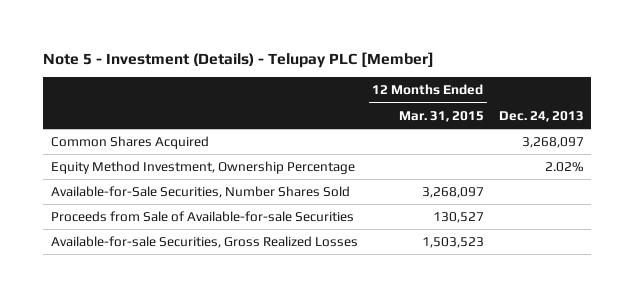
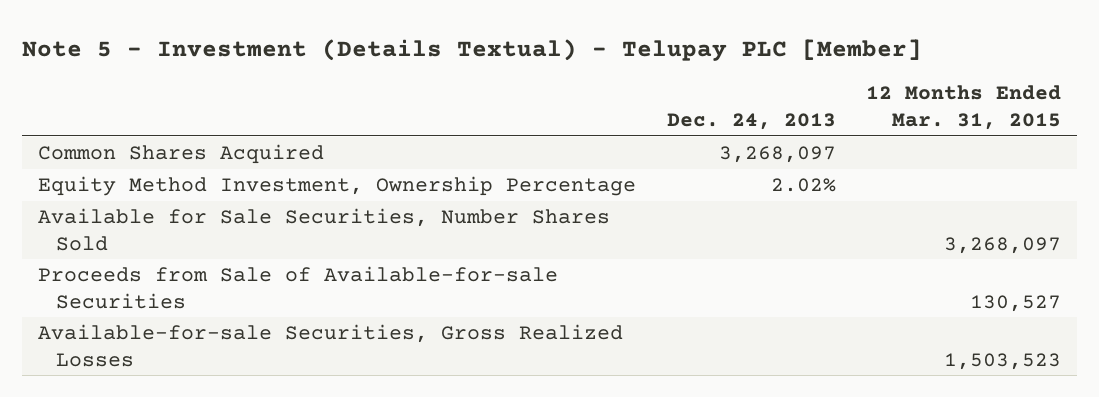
[43,51,435,68] Note 5 - Investment (Details) - Telupay PLC [Member] -> [22,38,923,61] Note 5 - Investment (Details Textual) - Telupay PLC [Member]
[50,186,350,199] Available-for-Sale Securities, Number Shares Sold -> [37,208,610,251] Available for Sale Securities, Number Shares Sold

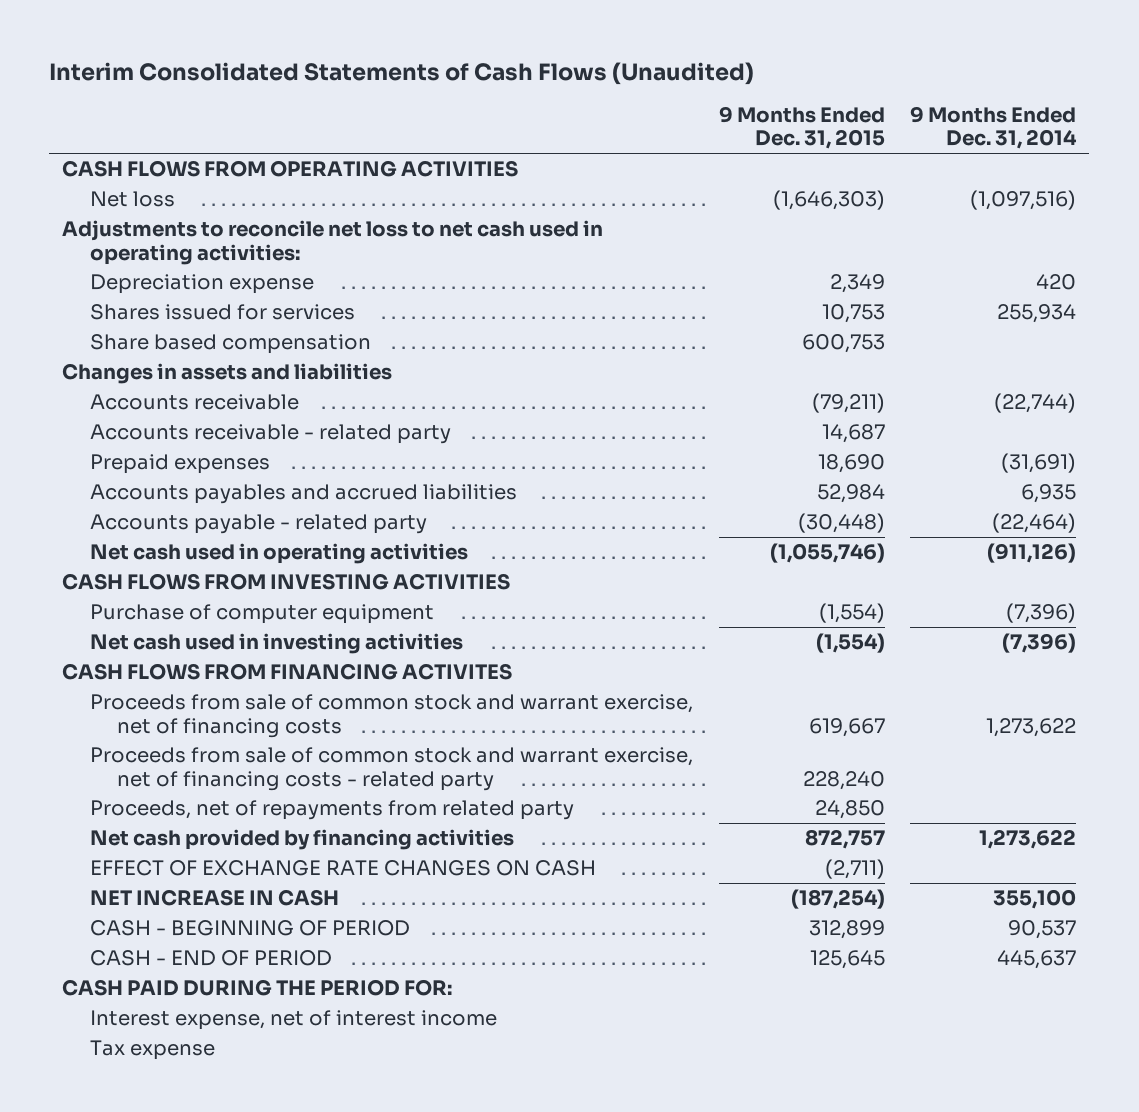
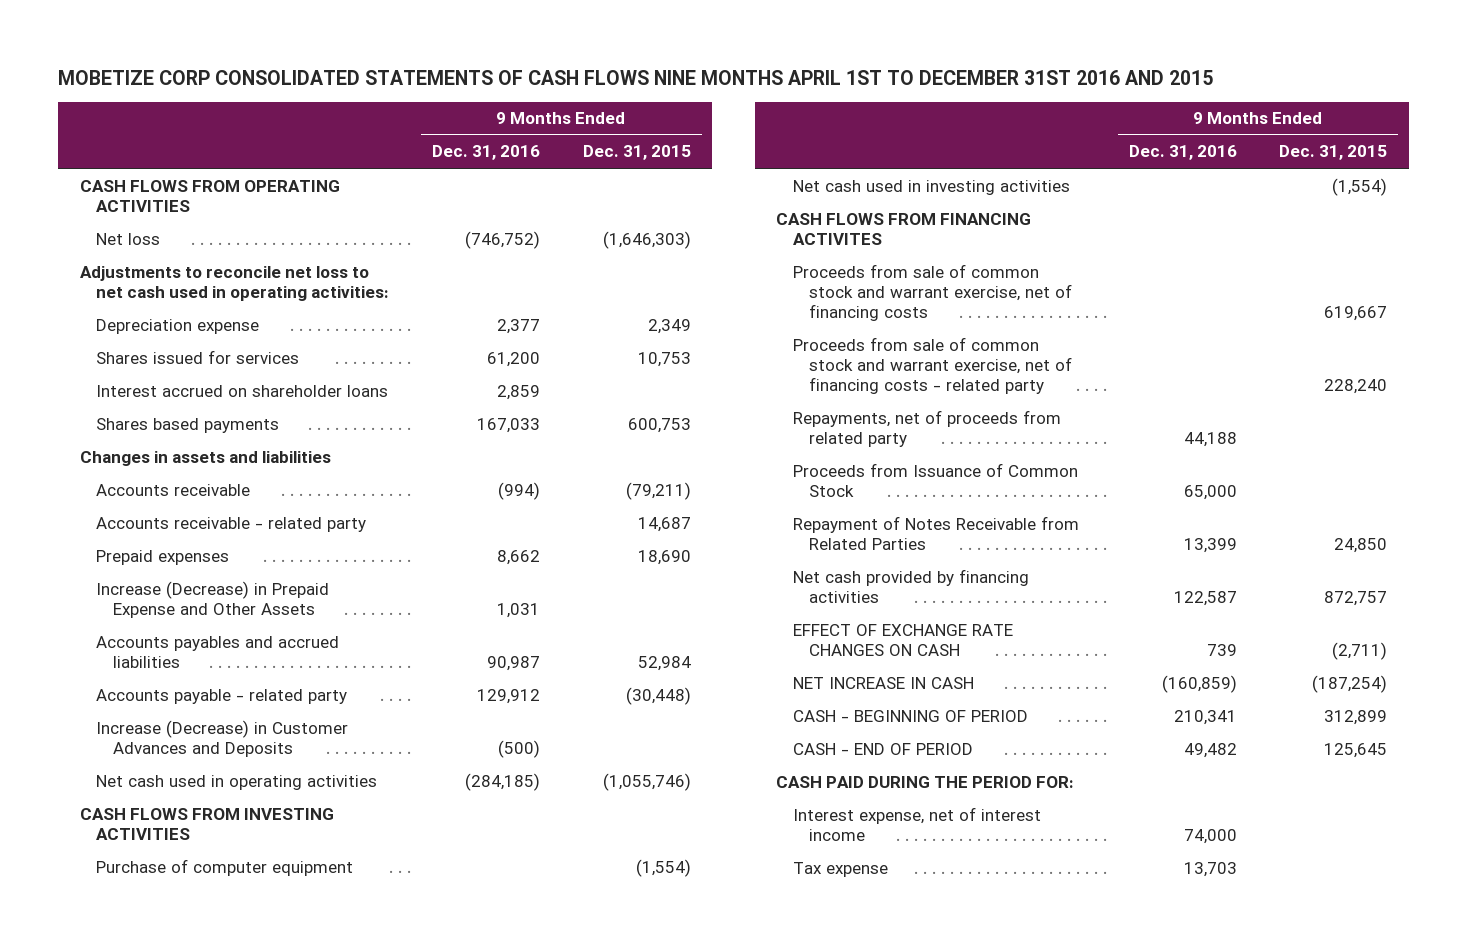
[49,61,755,85] Interim Consolidated Statements of Cash Flows (Unaudited) -> [58,69,1214,85] MOBETIZE CORP CONSOLIDATED STATEMENTS OF CASH FLOWS NINE MONTHS APRIL 1ST TO DECEMBER 31ST 2016 AND 2015
[910,106,1078,150] 9 Months Ended Dec. 31, 2014 -> none
none -> [432,145,541,161] Dec. 31, 2016
none -> [96,384,389,397] Interest accrued on shareholder loans
[89,334,371,355] Share based compensation -> [96,417,280,433] Shares based payments
none -> [96,580,330,618] Increase (Decrease) in Prepaid Expense and Other Assets
none -> [96,719,349,757] Increase (Decrease) in Customer Advances and Deposits
none -> [792,409,1061,447] Repayments, net of proceeds from related party
none -> [792,462,1078,497] Proceeds from Issuance of Common Stock
[89,800,574,821] Proceeds, net of repayments from related party -> [792,515,1079,550] Repayment of Notes Receivable from Related Parties

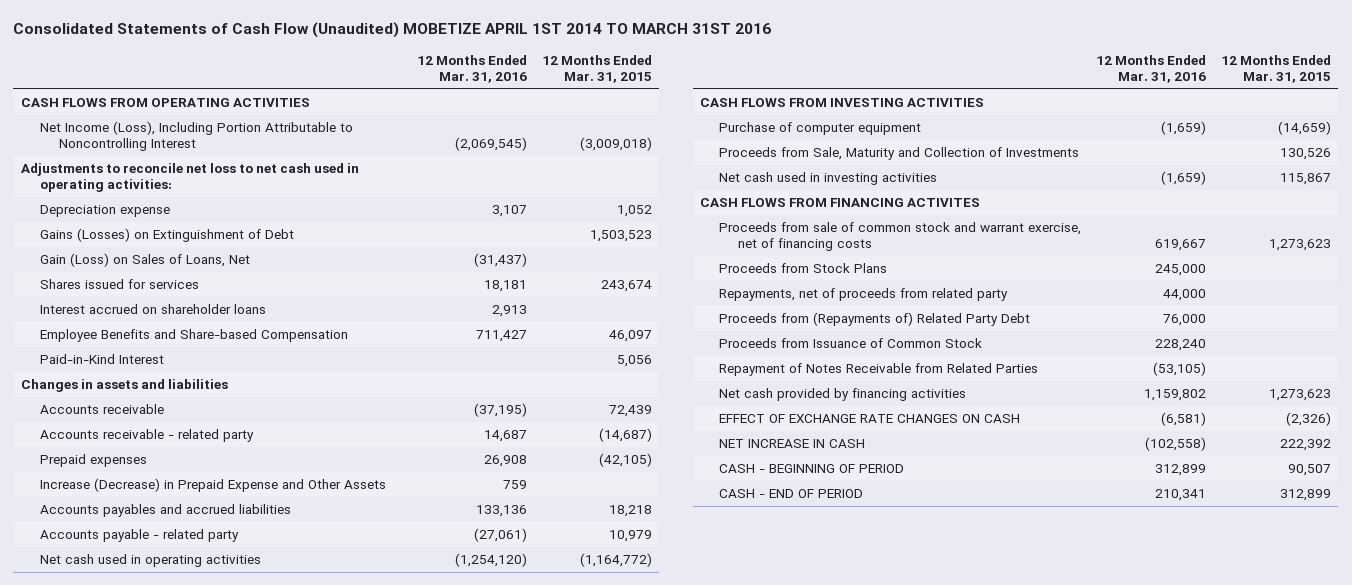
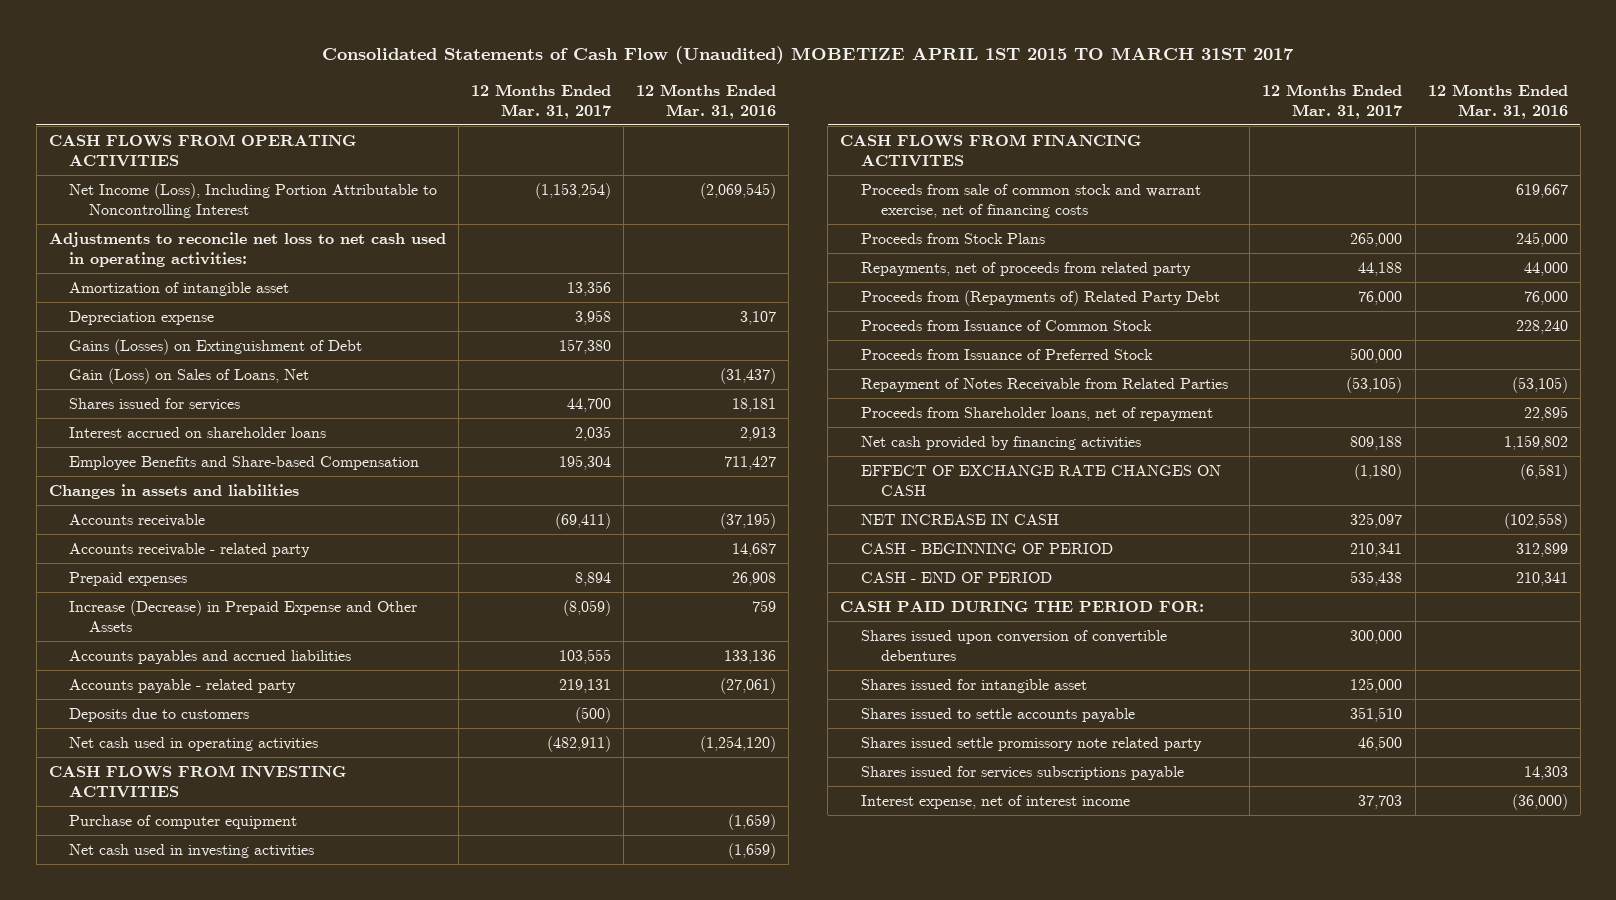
[13,22,772,39] Consolidated Statements of Cash Flow (Unaudited) MOBETIZE APRIL 1ST 2014 TO MARCH 31ST 2016 -> [322,46,1295,65] Consolidated Statements of Cash Flow (Unaudited) MOBETIZE APRIL 1ST 2015 TO MARCH 31ST 2017
[541,54,652,83] 12 Months Ended Mar. 31, 2015 -> none
none -> [470,83,611,119] 12 Months Ended Mar. 31, 2017
none -> [69,282,290,297] Amortization of intangible asset
[39,354,164,365] Paid-in-Kind Interest -> none
none -> [69,708,250,723] Deposits due to customers
[719,147,1080,161] Proceeds from Sale, Maturity and Collection of Investments -> none
none -> [860,349,1153,361] Proceeds from Issuance of Preferred Stock
none -> [860,407,1213,422] Proceeds from Shareholder loans, net of repayment
none -> [840,601,1205,613] CASH PAID DURING THE PERIOD FOR:
none -> [860,630,1167,661] Shares issued upon conversion of convertible debentures
none -> [860,679,1087,694] Shares issued for intangible asset
none -> [860,708,1135,723] Shares issued to settle accounts payable
none -> [860,737,1202,752] Shares issued settle promissory note related party
none -> [860,766,1184,781] Shares issued for services subscriptions payable
none -> [860,795,1130,810] Interest expense, net of interest income

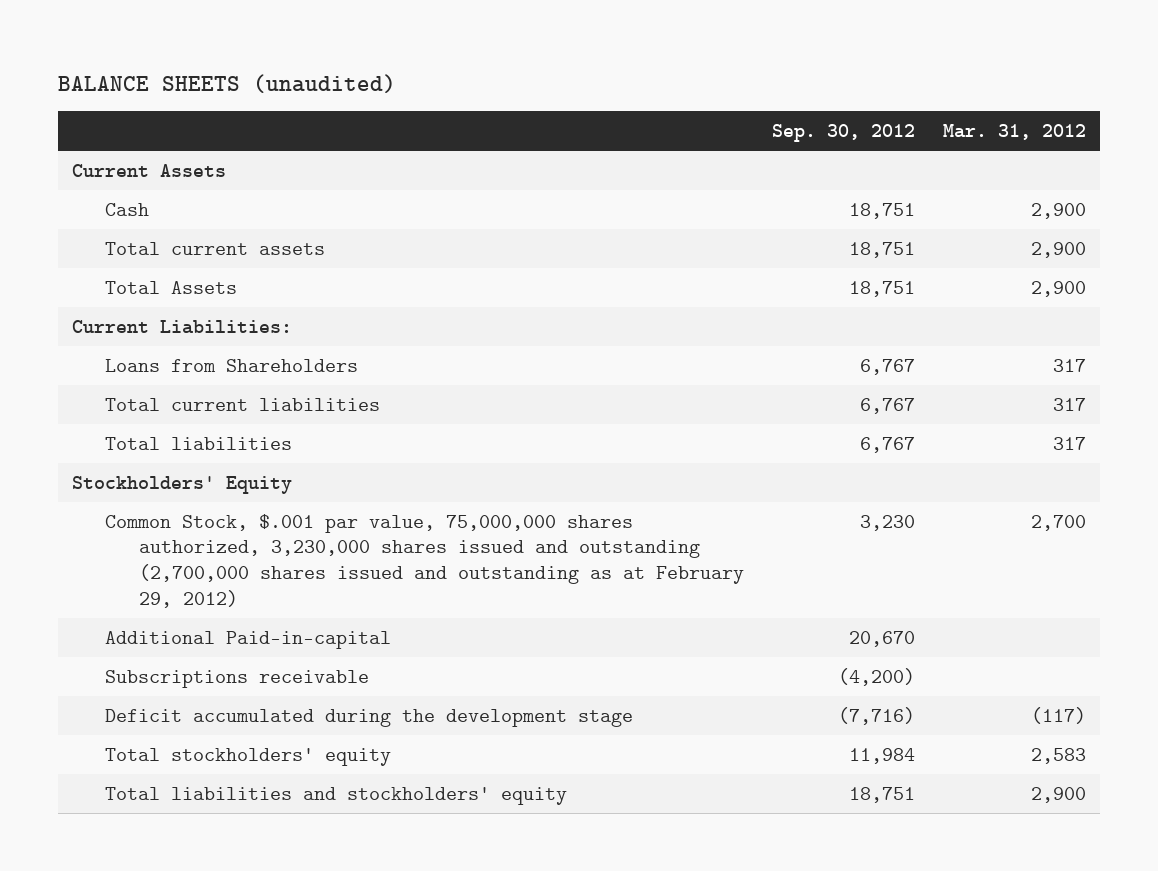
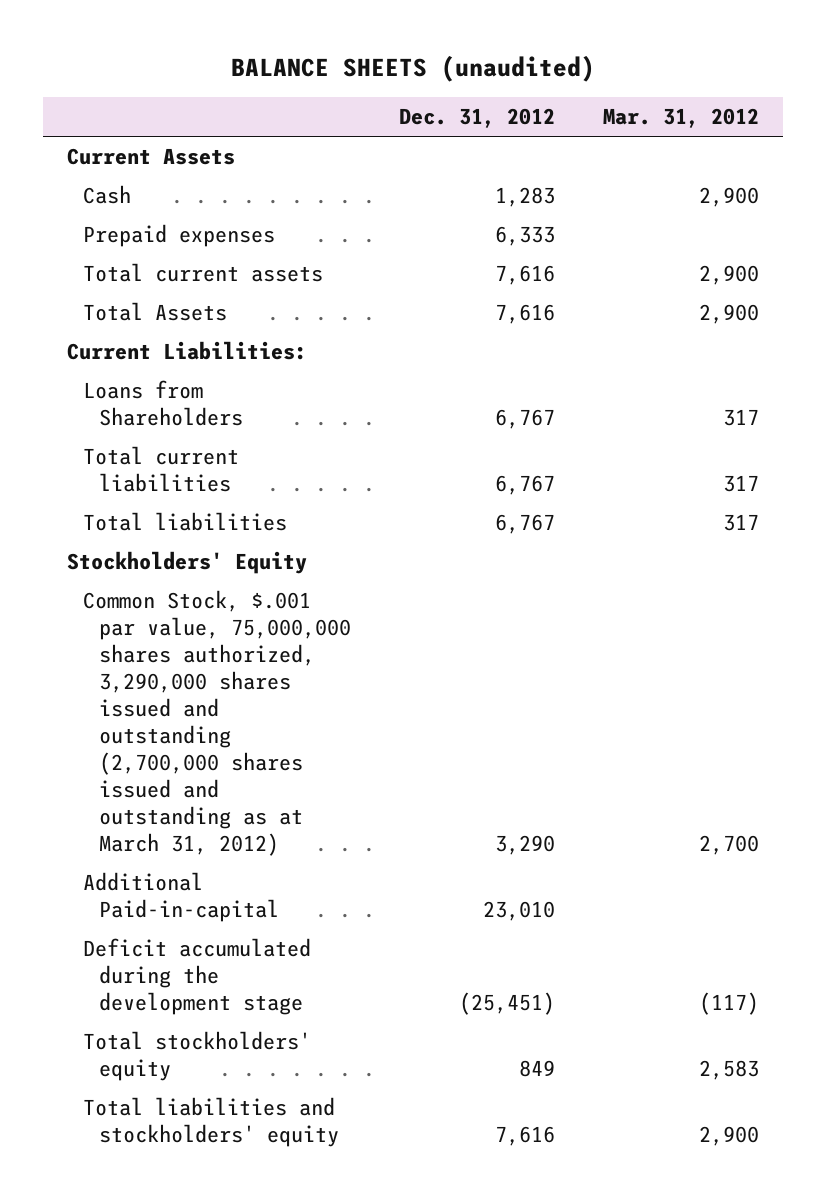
[771,124,915,143] Sep. 30, 2012 -> none
none -> [398,108,555,129] Dec. 31, 2012
none -> [82,223,275,247] Prepaid expenses
[105,513,744,608] Common Stock, $.001 par value, 75,000,000 shares authorized, 3,230,000 shares issued and outstanding (2,700,000 shares issued and outstanding as at February 29, 2012) -> [82,589,351,856] Common Stock, $.001 par value, 75,000,000 shares authorized, 3,290,000 shares issued and outstanding (2,700,000 shares issued and outstanding as at March 31, 2012)
[105,669,370,688] Subscriptions receivable -> none

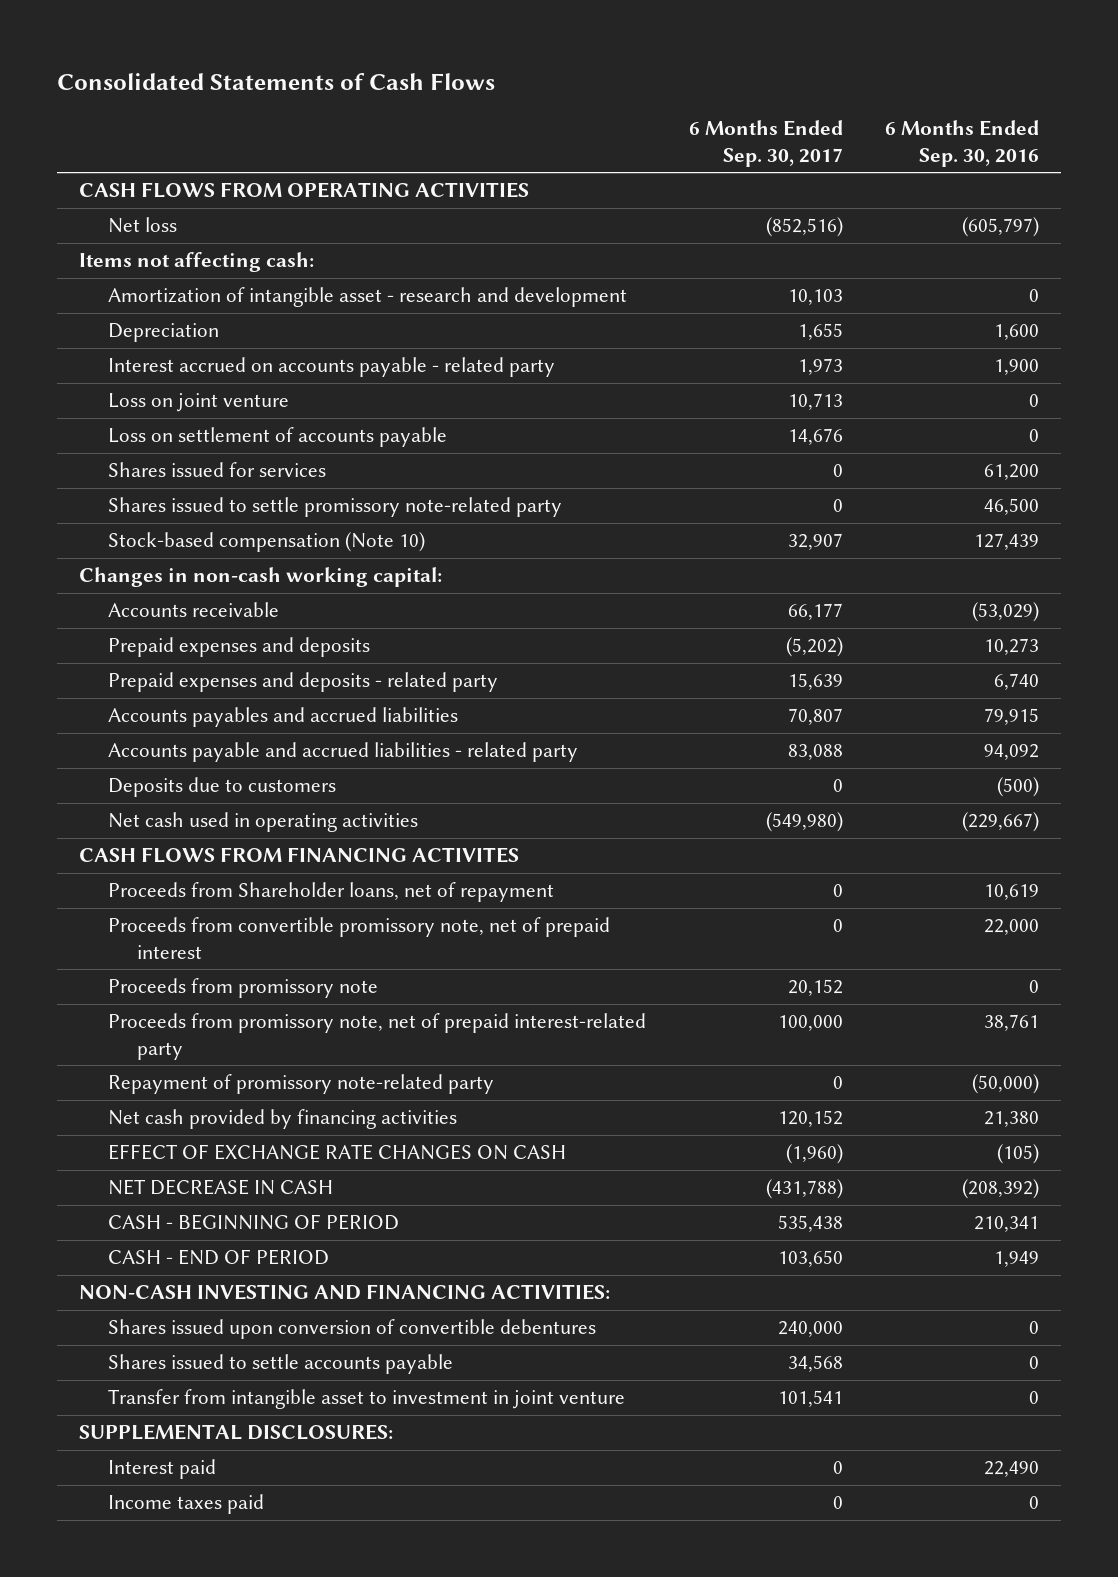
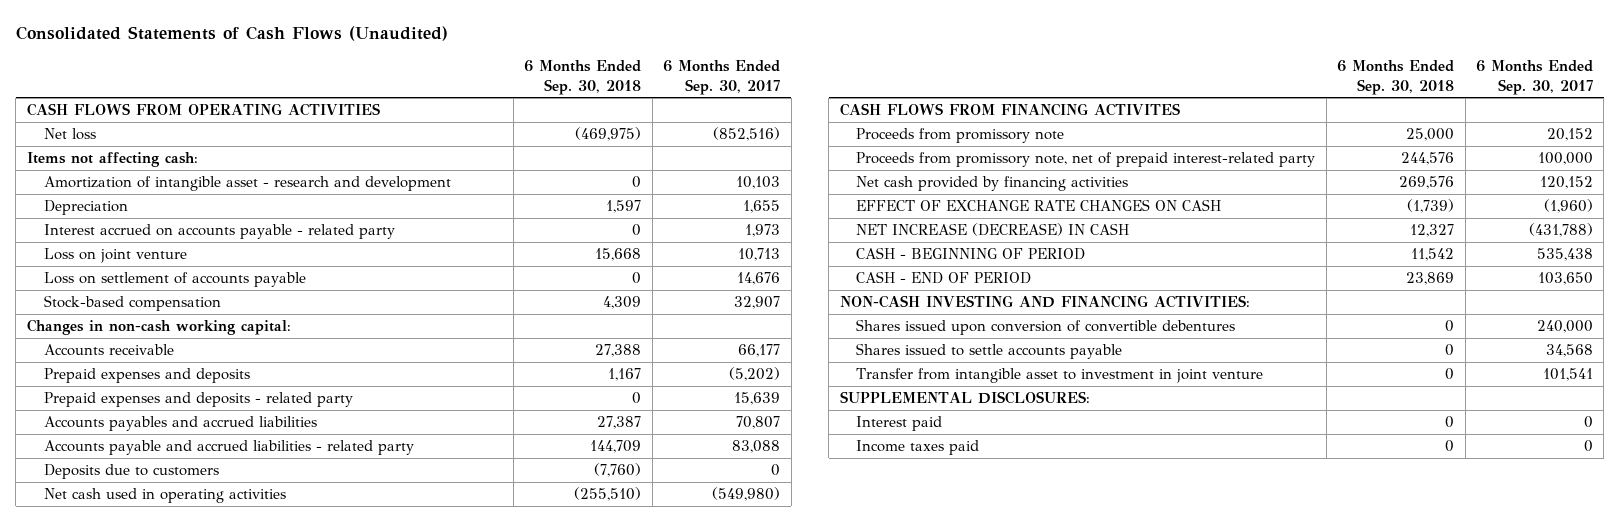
[57,72,496,90] Consolidated Statements of Cash Flows -> [15,26,448,42] Consolidated Statements of Cash Flows (Unaudited)
[885,120,1040,167] 6 Months Ended Sep. 30, 2016 -> none
none -> [524,60,642,95] 6 Months Ended Sep. 30, 2018
[107,462,326,478] Shares issued for services -> none
[107,497,562,518] Shares issued to settle promissory note-related party -> none
[107,532,425,553] Stock-based compensation (Note 10) -> [43,295,221,312] Stock-based compensation
[107,882,554,903] Proceeds from Shareholder loans, net of repayment -> none
[107,917,610,959] Proceeds from convertible promissory note, net of prepaid interest -> none
[107,1074,494,1095] Repayment of promissory note-related party -> none
[107,1179,333,1196] NET DECREASE IN CASH -> [856,223,1130,237] NET INCREASE (DECREASE) IN CASH

